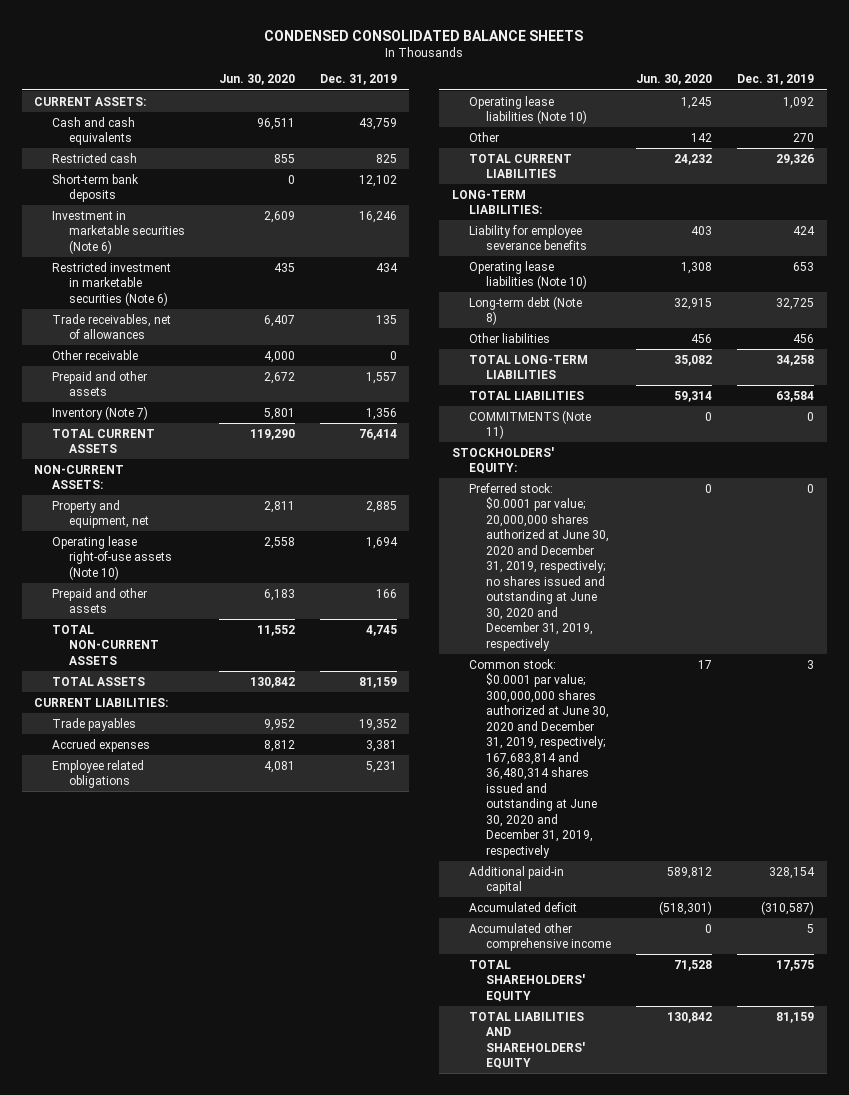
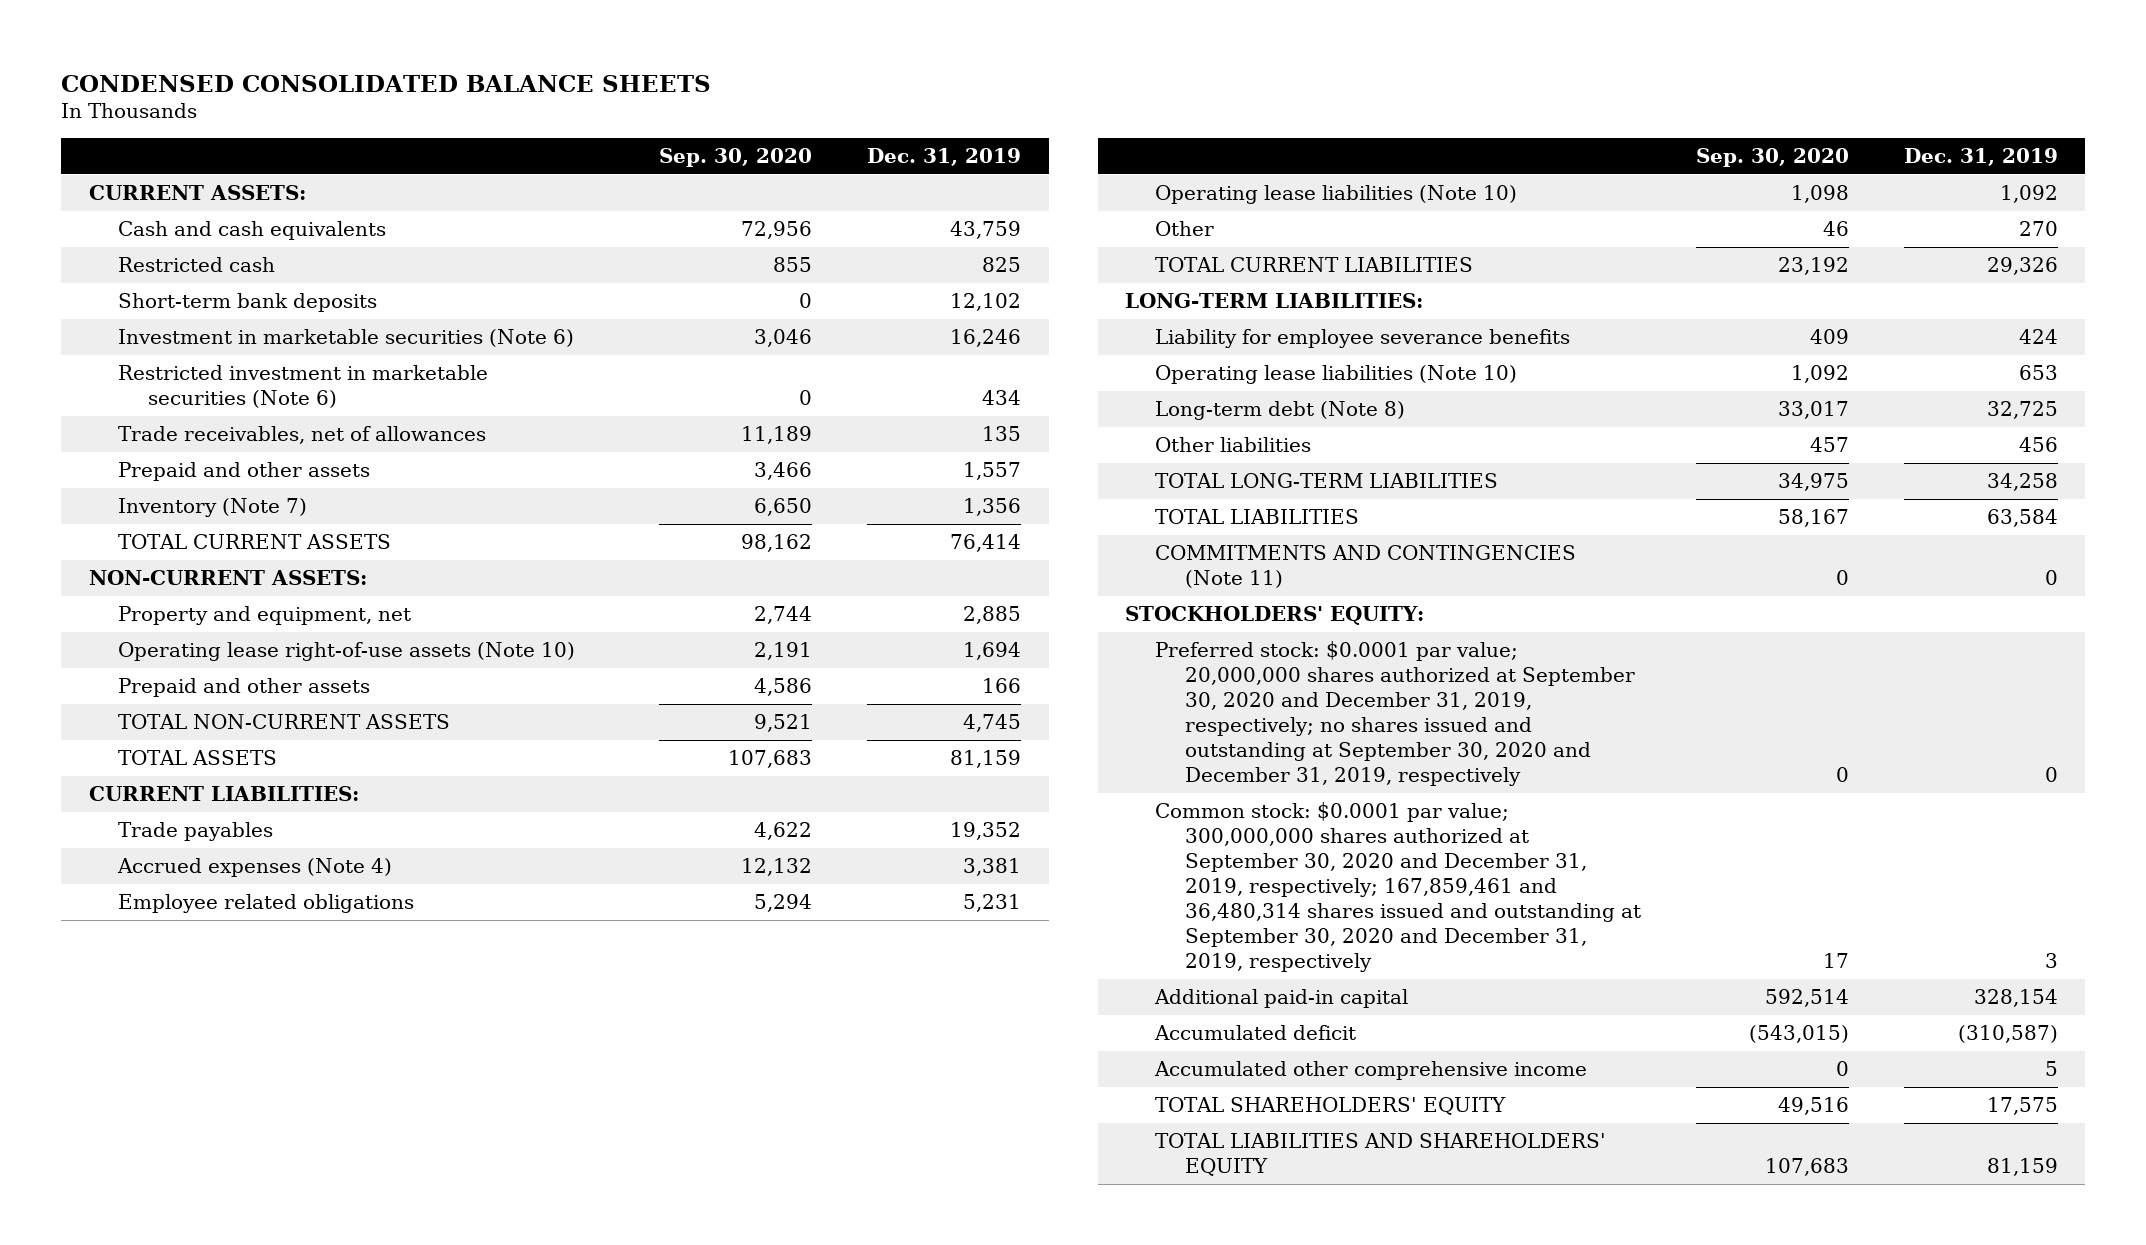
[218,74,295,86] Jun. 30, 2020 -> none
none -> [658,148,812,168] Sep. 30, 2020
[51,349,138,360] Other receivable -> none
[51,738,150,752] Accrued expenses -> [117,858,393,878] Accrued expenses (Note 4)
[469,409,592,440] COMMITMENTS (Note 11) -> [1154,545,1576,589] COMMITMENTS AND CONTINGENCIES (Note 11)
[469,482,610,651] Preferred stock: $0.0001 par value; 20,000,000 shares authorized at June 30, 2020 and December 31, 2019, respectively; no shares issued and outstanding at June 30, 2020 and December 31, 2019, respectively -> [1154,641,1635,786] Preferred stock: $0.0001 par value; 20,000,000 shares authorized at September 30, 2020 and December 31, 2019, respectively; no shares issued and outstanding at September 30, 2020 and December 31, 2019, respectively
[469,658,610,858] Common stock: $0.0001 par value; 300,000,000 shares authorized at June 30, 2020 and December 31, 2019, respectively; 167,683,814 and 36,480,314 shares issued and outstanding at June 30, 2020 and December 31, 2019, respectively -> [1154,802,1641,972] Common stock: $0.0001 par value; 300,000,000 shares authorized at September 30, 2020 and December 31, 2019, respectively; 167,859,461 and 36,480,314 shares issued and outstanding at September 30, 2020 and December 31, 2019, respectively

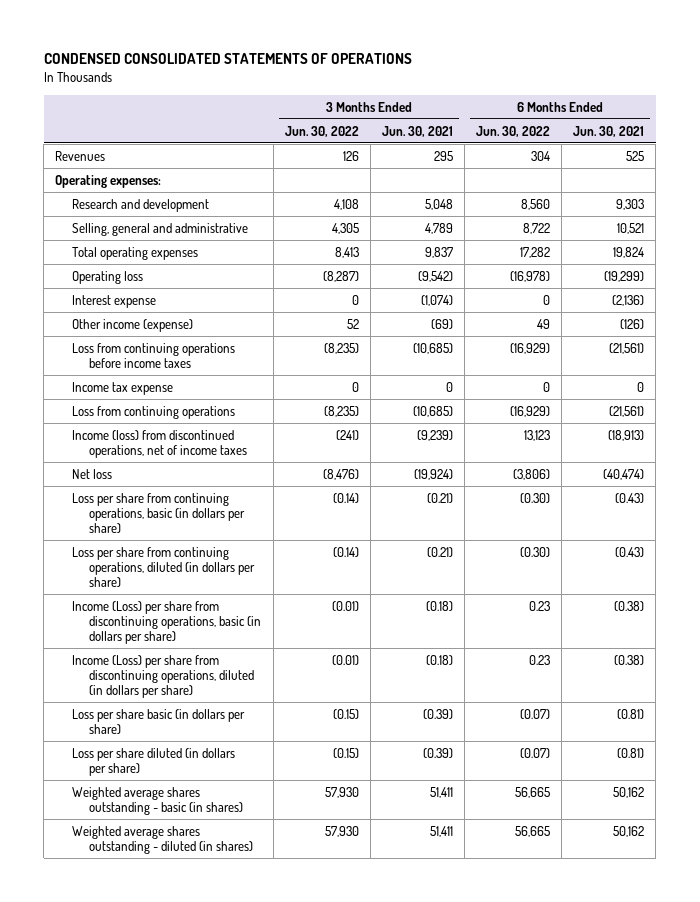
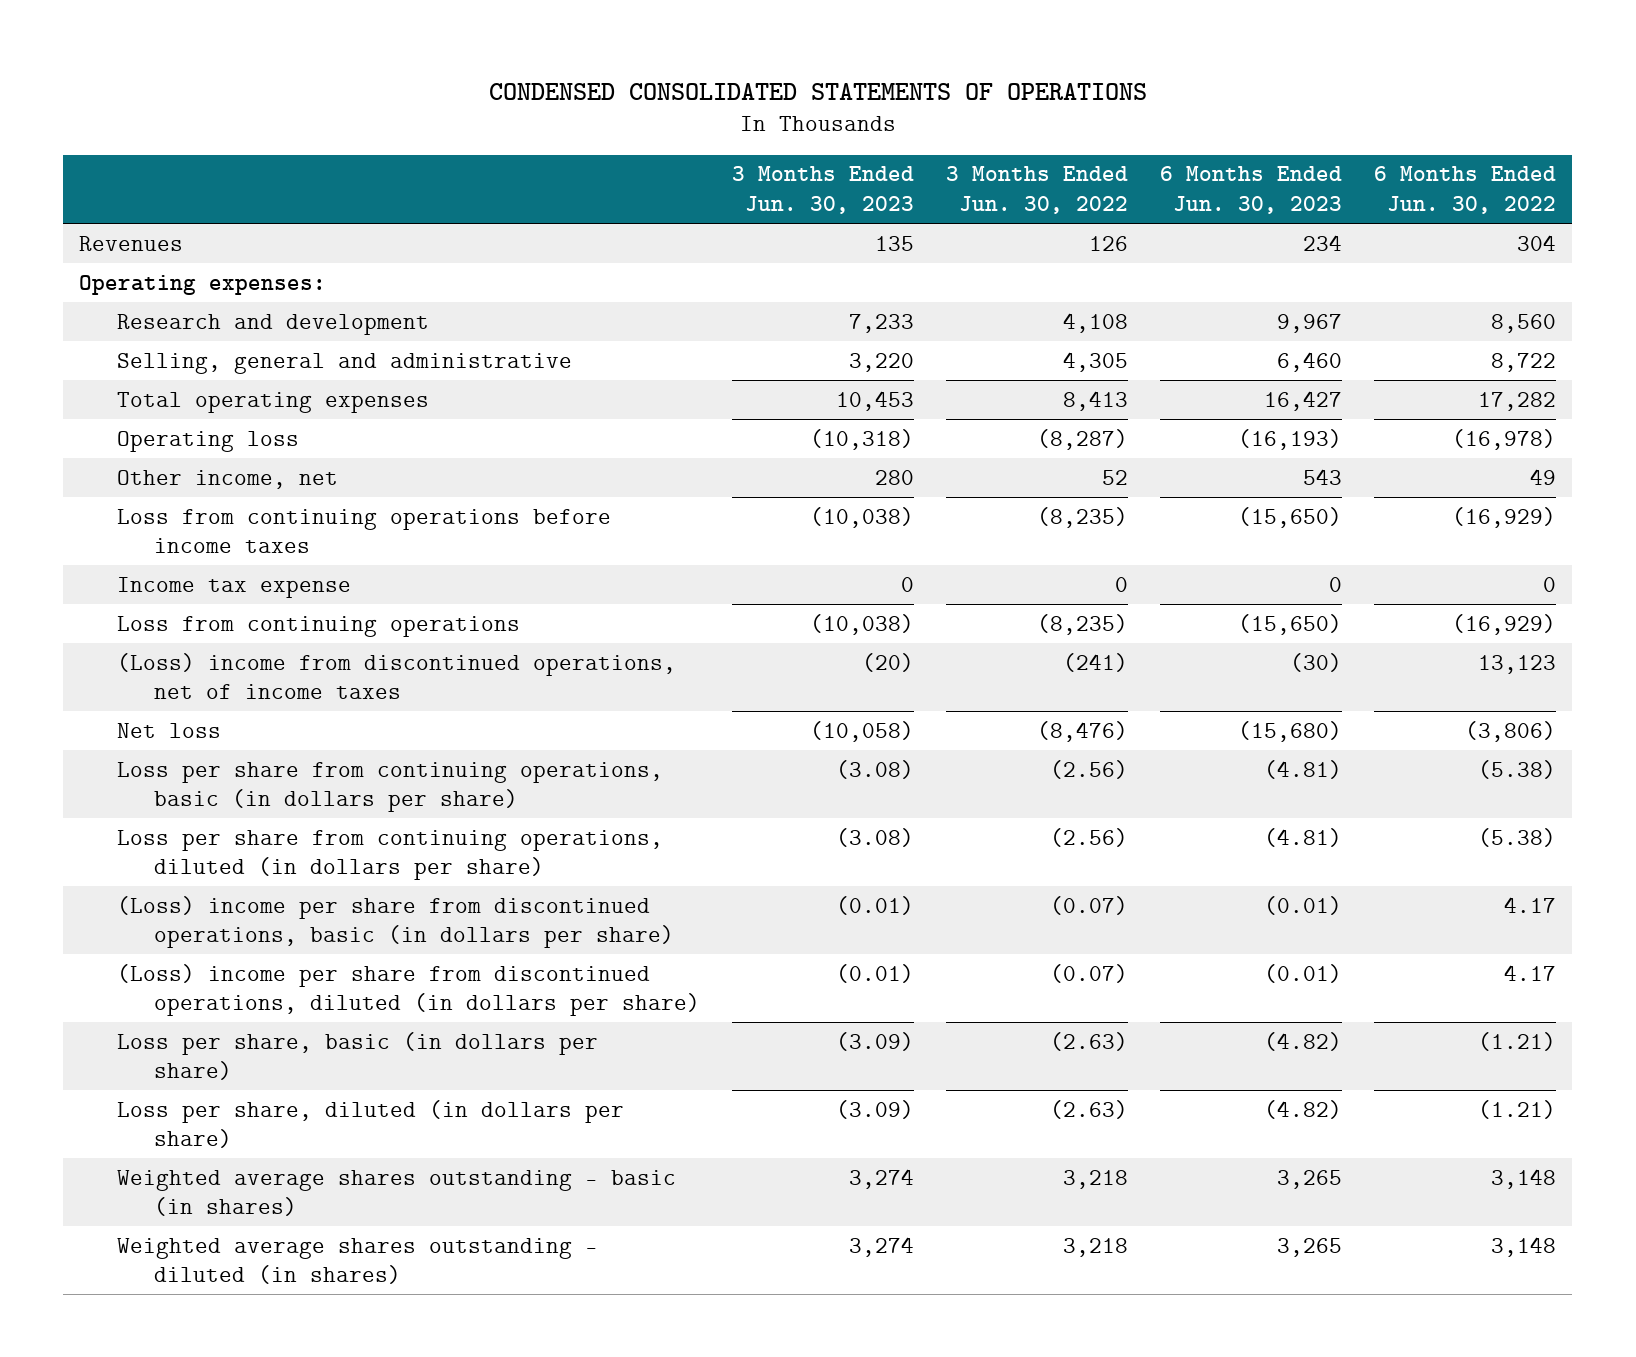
[381,125,453,137] Jun. 30, 2021 -> none
[573,125,645,137] Jun. 30, 2021 -> none
none -> [732,166,915,214] 3 Months Ended Jun. 30, 2023
none -> [1160,166,1343,214] 6 Months Ended Jun. 30, 2023
[72,294,157,308] Interest expense -> none
[72,318,194,332] Other income (expense) -> [116,469,338,489] Other income, net
[72,429,248,458] Income (loss) from discontinued operations, net of income taxes -> [116,652,676,700] (Loss) income from discontinued operations, net of income taxes
[332,492,359,503] (0.14) -> [1050,759,1129,779] (2.56)
[519,492,550,503] (0.30) -> [1478,759,1557,779] (5.38)
[332,546,359,557] (0.14) -> [1050,827,1129,847] (2.56)
[519,546,550,557] (0.30) -> [1478,827,1557,847] (5.38)
[72,600,262,645] Income (Loss) per share from discontinuing operations, basic (in dollars per share) -> [116,895,674,949] (Loss) income per share from discontinued operations, basic (in dollars per share)
[331,600,359,611] (0.01) -> [1050,895,1129,915] (0.07)
[528,600,550,611] 0.23 -> [1504,896,1557,913] 4.17
[72,654,255,699] Income (Loss) per share from discontinuing operations, diluted (in dollars per share) -> [116,963,700,1017] (Loss) income per share from discontinued operations, diluted (in dollars per share)
[331,654,359,665] (0.01) -> [1050,963,1129,983] (0.07)
[528,654,550,665] 0.23 -> [1504,964,1557,981] 4.17
[72,708,246,734] Loss per share basic (in dollars per share) -> [116,1031,598,1081] Loss per share, basic (in dollars per share)
[332,708,359,719] (0.15) -> [1050,1031,1129,1051] (2.63)
[519,708,550,719] (0.07) -> [1478,1031,1557,1051] (1.21)
[72,747,236,776] Loss per share diluted (in dollars per share) -> [116,1099,624,1149] Loss per share, diluted (in dollars per share)
[332,747,359,758] (0.15) -> [1050,1099,1129,1119] (2.63)
[519,747,550,758] (0.07) -> [1478,1099,1557,1119] (1.21)
[324,786,359,798] 57,930 -> [1063,1169,1129,1189] 3,218
[514,786,550,798] 56,665 -> [1491,1168,1557,1189] 3,148
[324,825,359,837] 57,930 -> [1063,1237,1129,1257] 3,218
[514,825,550,837] 56,665 -> [1491,1236,1557,1257] 3,148

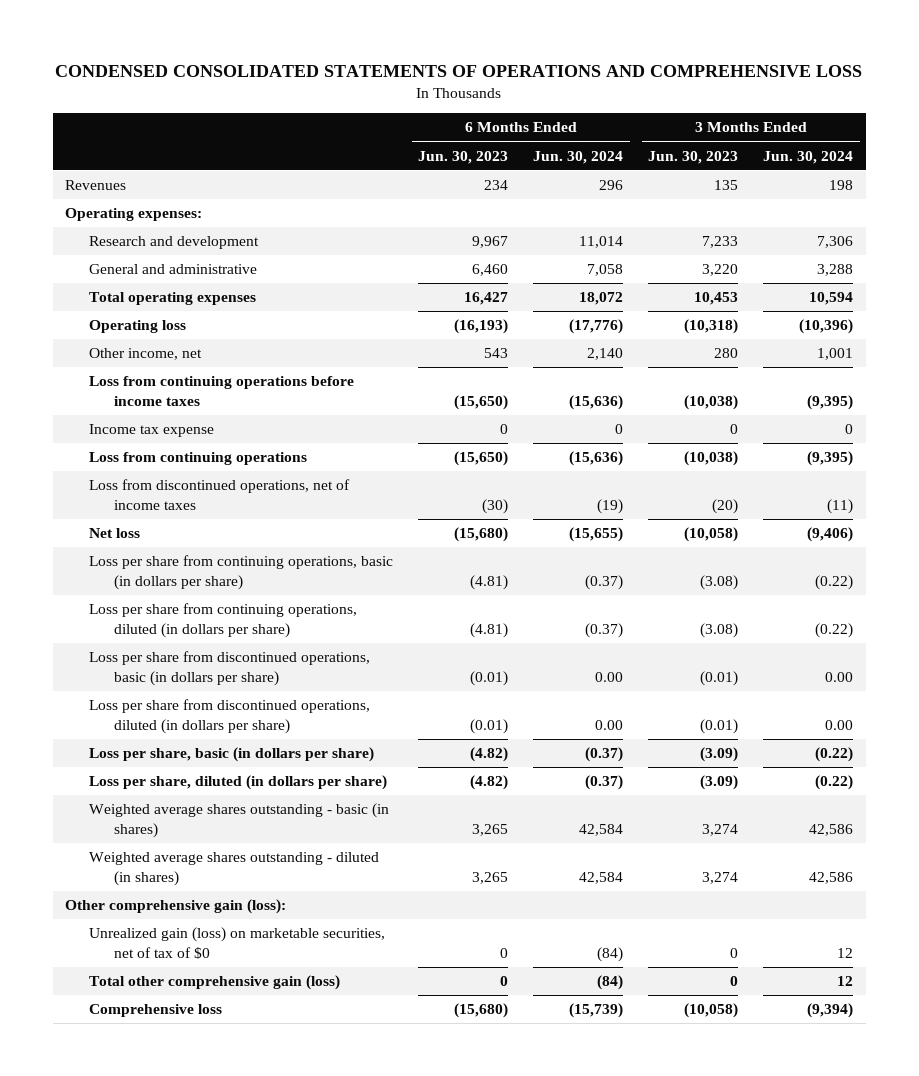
[488,82,1147,100] CONDENSED CONSOLIDATED STATEMENTS OF OPERATIONS -> [55,64,863,77] CONDENSED CONSOLIDATED STATEMENTS OF OPERATIONS AND COMPREHENSIVE LOSS
[946,166,1129,214] 3 Months Ended Jun. 30, 2022 -> none
[1374,166,1557,214] 6 Months Ended Jun. 30, 2022 -> none
none -> [533,150,624,164] Jun. 30, 2024
none -> [763,150,854,164] Jun. 30, 2024
[116,352,572,374] Selling, general and administrative -> [89,264,258,275] General and administrative
[116,652,676,700] (Loss) income from discontinued operations, net of income taxes -> [89,479,351,510] Loss from discontinued operations, net of income taxes
[116,895,674,949] (Loss) income per share from discontinued operations, basic (in dollars per share) -> [89,651,371,686] Loss per share from discontinued operations, basic (in dollars per share)
[116,963,700,1017] (Loss) income per share from discontinued operations, diluted (in dollars per share) -> [89,699,371,734] Loss per share from discontinued operations, diluted (in dollars per share)
none -> [65,899,287,915] Other comprehensive gain (loss):
none -> [89,927,386,959] Unrealized gain (loss) on marketable securities, net of tax of $0
none -> [89,975,341,991] Total other comprehensive gain (loss)
none -> [89,1004,223,1018] Comprehensive loss

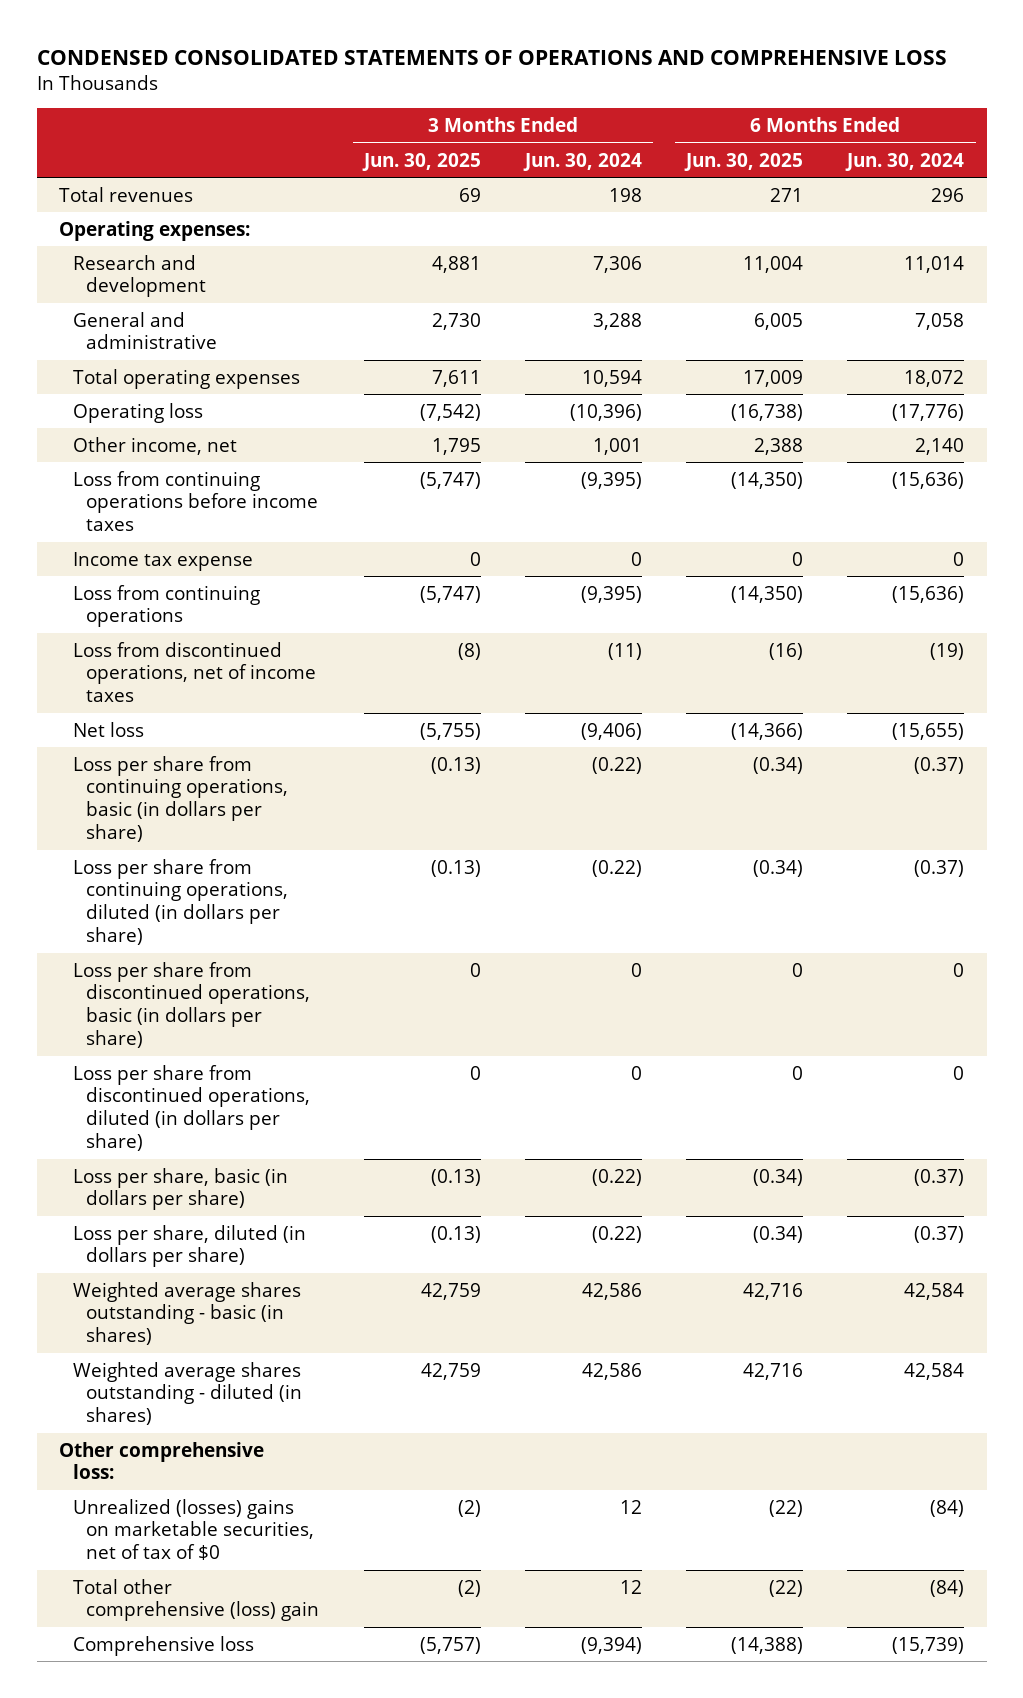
[418,150,509,164] Jun. 30, 2023 -> none
[648,150,739,164] Jun. 30, 2023 -> none
none -> [361,152,481,171] Jun. 30, 2025
none -> [684,152,804,171] Jun. 30, 2025
[65,180,127,191] Revenues -> [58,186,193,202] Total revenues
[595,671,624,682] 0.00 -> [953,962,965,977] 0
[825,671,854,682] 0.00 -> [630,962,642,977] 0
[595,719,624,730] 0.00 -> [953,1065,965,1080] 0
[825,719,854,730] 0.00 -> [630,1065,642,1080] 0
[65,899,287,915] Other comprehensive gain (loss): -> [58,1441,264,1480] Other comprehensive loss:
[89,927,386,959] Unrealized gain (loss) on marketable securities, net of tax of $0 -> [72,1498,315,1561] Unrealized (losses) gains on marketable securities, net of tax of $0
[89,975,341,991] Total other comprehensive gain (loss) -> [72,1578,320,1622] Total other comprehensive (loss) gain

